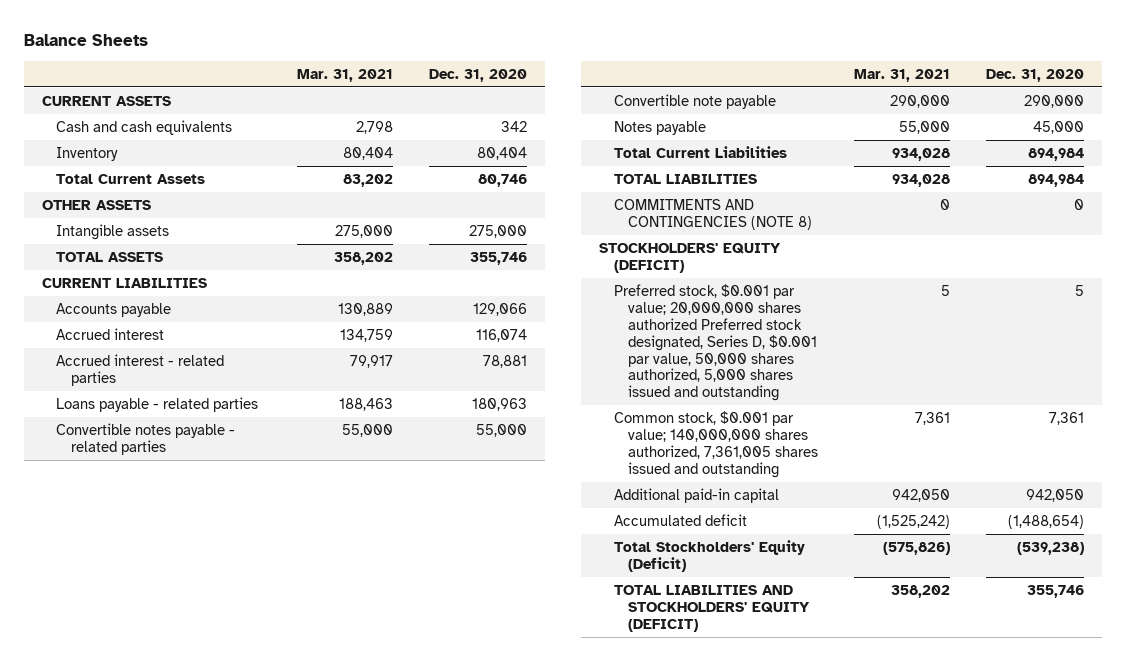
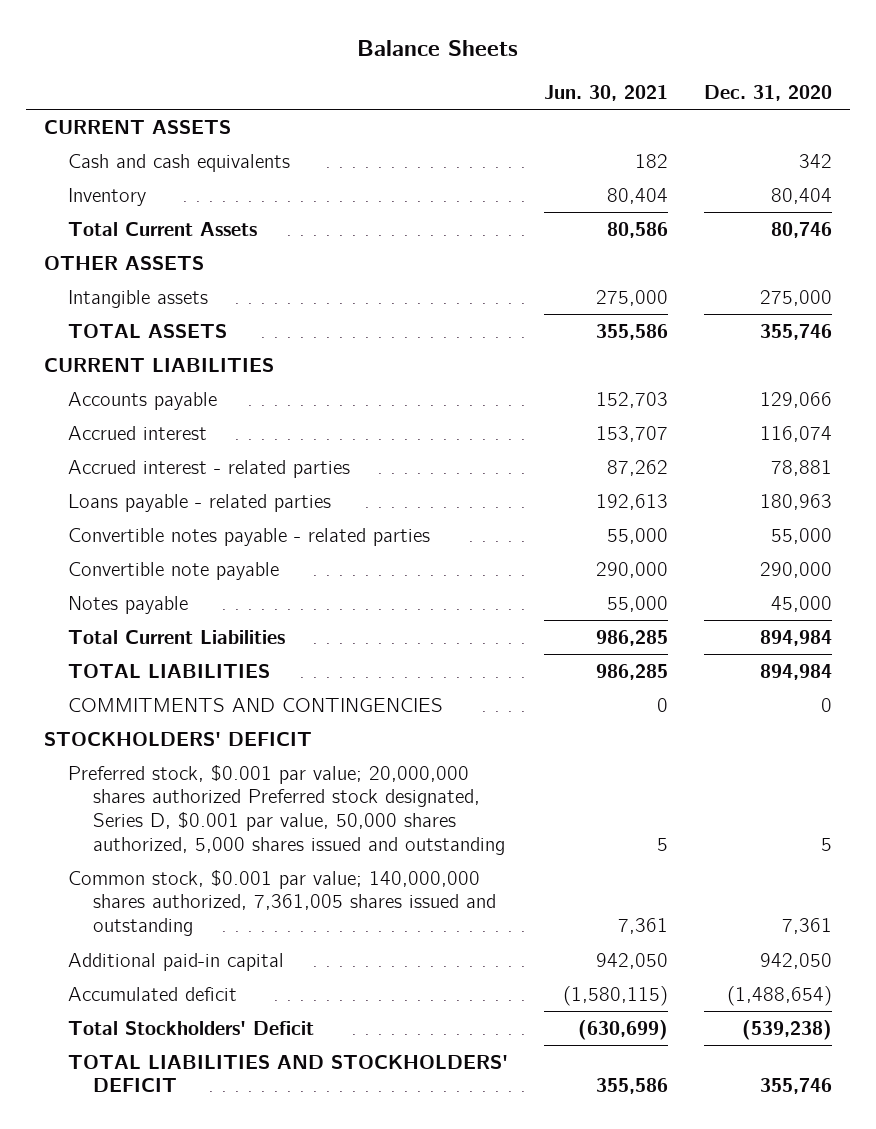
[296,68,393,82] Mar. 31, 2021 -> none
none -> [544,85,669,102] Jun. 30, 2021
[613,199,813,230] COMMITMENTS AND CONTINGENCIES (NOTE 8) -> [68,697,444,712] COMMITMENTS AND CONTINGENCIES
[599,243,782,273] STOCKHOLDERS' EQUITY (DEFICIT) -> [43,731,312,746] STOCKHOLDERS' DEFICIT
[613,540,805,572] Total Stockholders' Equity (Deficit) -> [68,1020,315,1035] Total Stockholders' Deficit
[613,585,811,632] TOTAL LIABILITIES AND STOCKHOLDERS' EQUITY (DEFICIT) -> [68,1054,509,1093] TOTAL LIABILITIES AND STOCKHOLDERS' DEFICIT

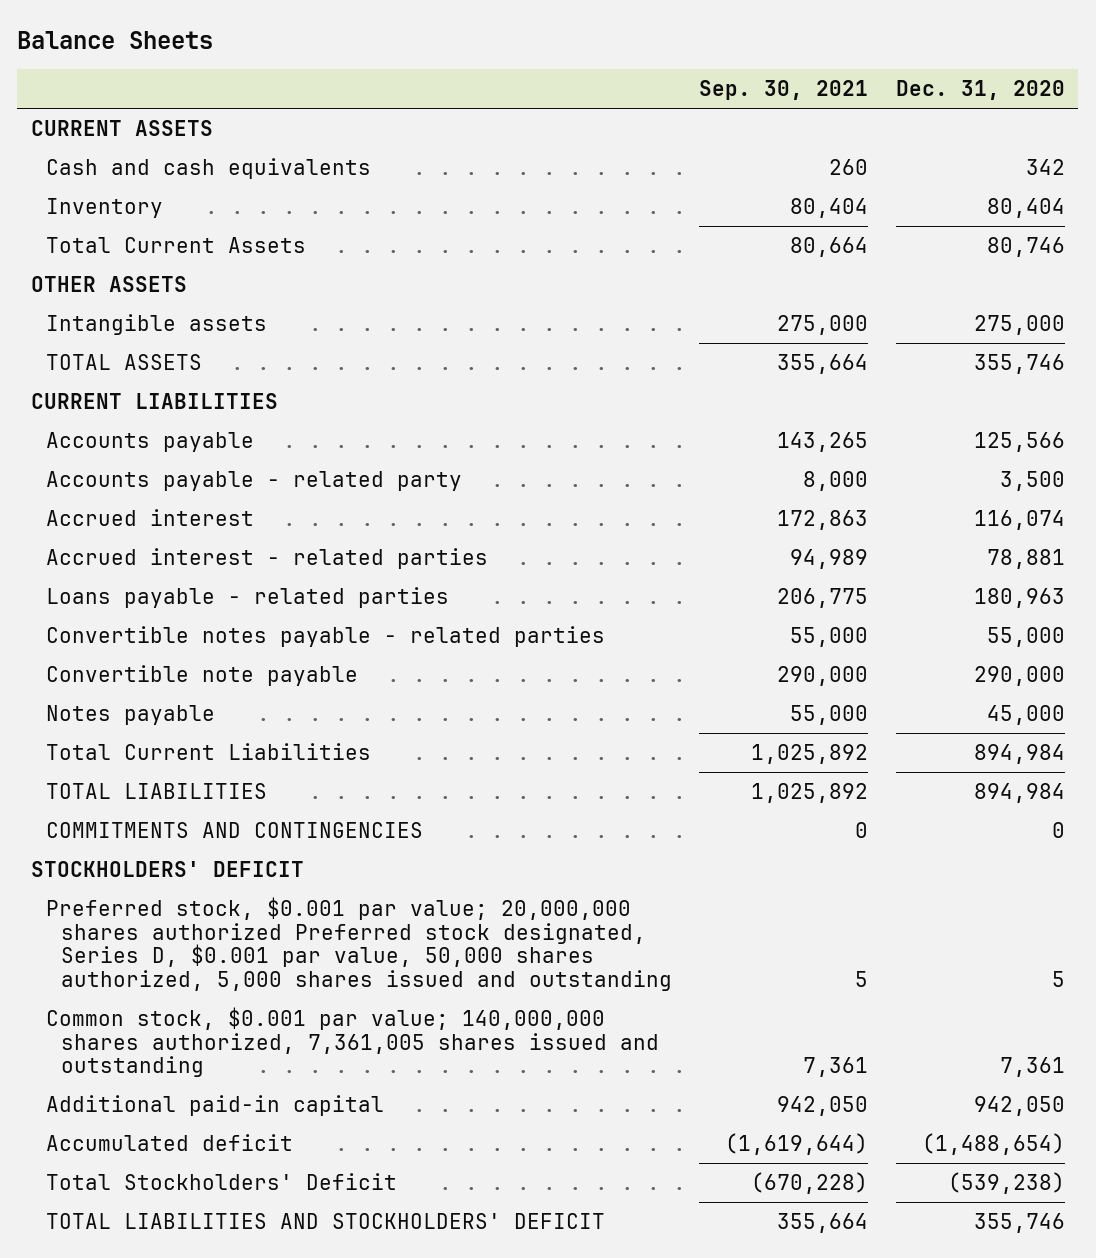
[544,85,669,102] Jun. 30, 2021 -> none
none -> [699,80,869,101] Sep. 30, 2021
[760,391,833,408] 129,066 -> [973,431,1065,452] 125,566
none -> [46,470,463,491] Accounts payable - related party

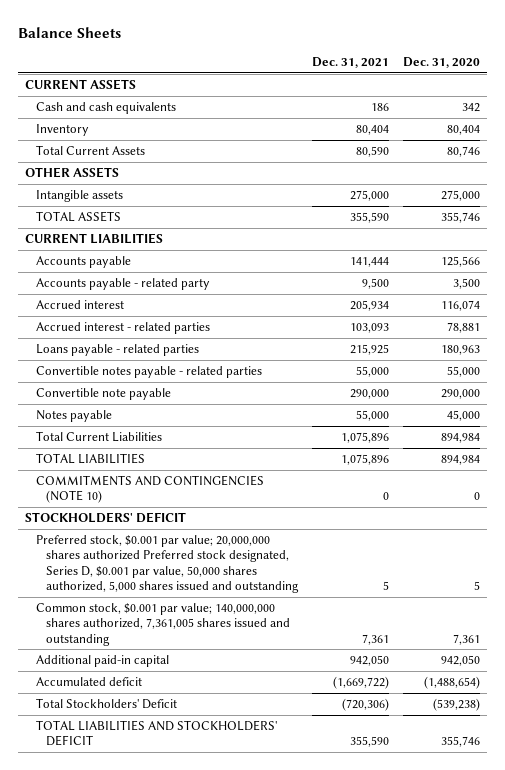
[699,80,869,101] Sep. 30, 2021 -> none
none -> [312,57,390,69] Dec. 31, 2021
[46,821,424,838] COMMITMENTS AND CONTINGENCIES -> [35,475,264,504] COMMITMENTS AND CONTINGENCIES (NOTE 10)

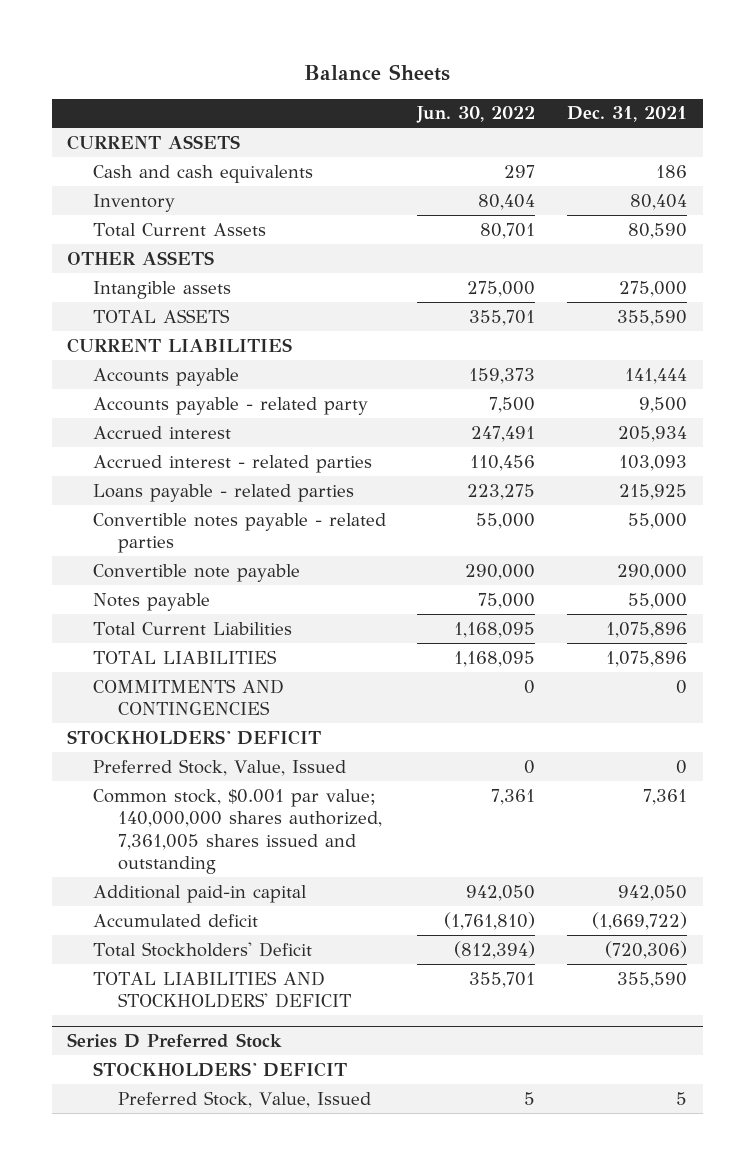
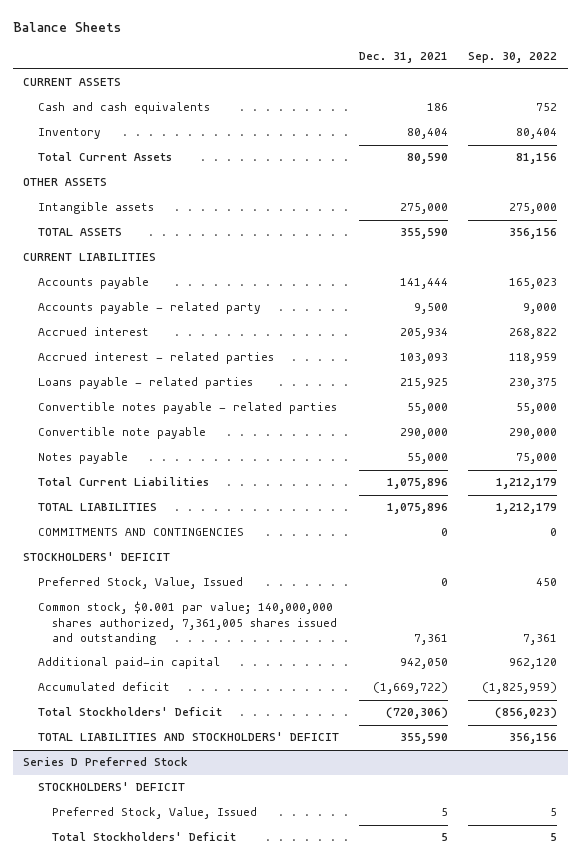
[416,106,536,124] Jun. 30, 2022 -> none
none -> [468,52,558,64] Sep. 30, 2022
none -> [52,832,237,842] Total Stockholders' Deficit

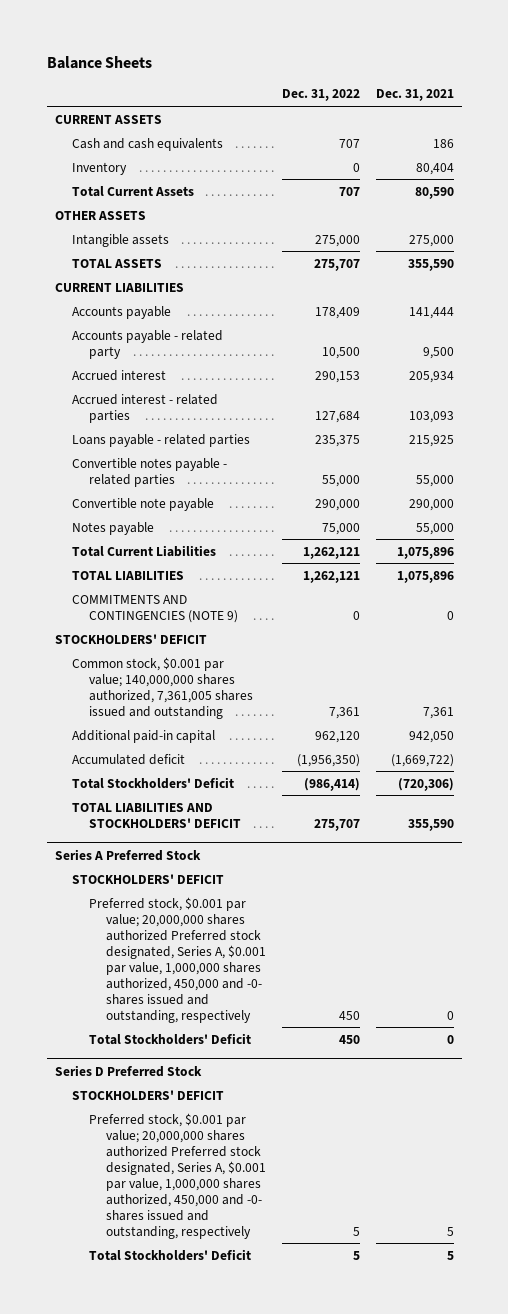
[468,52,558,64] Sep. 30, 2022 -> none
none -> [281,89,360,102] Dec. 31, 2022
[37,528,244,537] COMMITMENTS AND CONTINGENCIES -> [71,594,238,623] COMMITMENTS AND CONTINGENCIES (NOTE 9)
[37,577,243,590] Preferred Stock, Value, Issued -> none
none -> [54,848,201,861] Series A Preferred Stock
none -> [71,873,224,884] STOCKHOLDERS' DEFICIT
none -> [88,896,267,1023] Preferred stock, $0.001 par value; 20,000,000 shares authorized Preferred stock designated, Series A, $0.001 par value, 1,000,000 shares authorized, 450,000 and -0- shares issued and outstanding, respectively
none -> [88,1032,251,1045] Total Stockholders' Deficit
[52,807,258,820] Preferred Stock, Value, Issued -> [88,1112,267,1239] Preferred stock, $0.001 par value; 20,000,000 shares authorized Preferred stock designated, Series A, $0.001 par value, 1,000,000 shares authorized, 450,000 and -0- shares issued and outstanding, respectively

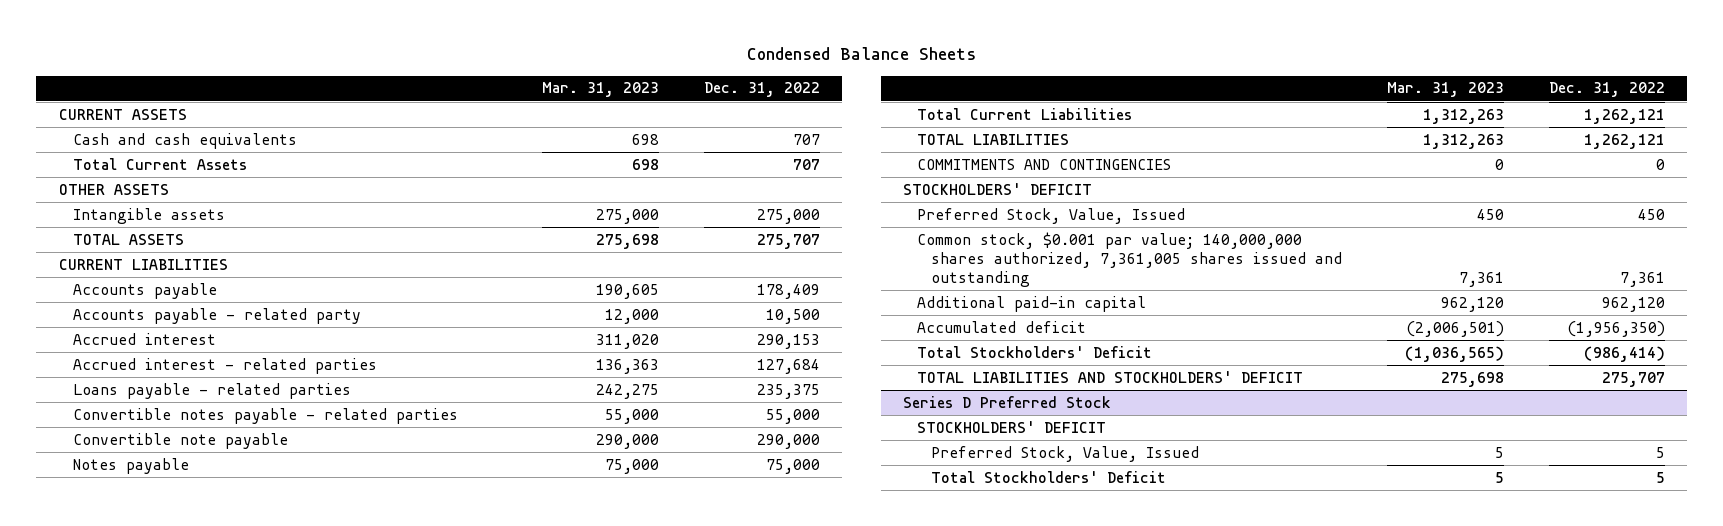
[46,56,152,70] Balance Sheets -> [746,47,976,61] Condensed Balance Sheets
[375,89,454,102] Dec. 31, 2021 -> none
none -> [542,82,660,98] Mar. 31, 2023
[71,161,127,175] Inventory -> none
[71,594,238,623] COMMITMENTS AND CONTINGENCIES (NOTE 9) -> [917,158,1172,170] COMMITMENTS AND CONTINGENCIES
none -> [917,207,1186,224] Preferred Stock, Value, Issued
[54,848,201,861] Series A Preferred Stock -> none
[71,873,224,884] STOCKHOLDERS' DEFICIT -> none
[88,896,267,1023] Preferred stock, $0.001 par value; 20,000,000 shares authorized Preferred stock designated, Series A, $0.001 par value, 1,000,000 shares authorized, 450,000 and -0- shares issued and outstanding, respectively -> none
[88,1032,251,1045] Total Stockholders' Deficit -> none
[88,1112,267,1239] Preferred stock, $0.001 par value; 20,000,000 shares authorized Preferred stock designated, Series A, $0.001 par value, 1,000,000 shares authorized, 450,000 and -0- shares issued and outstanding, respectively -> [930,445,1199,462] Preferred Stock, Value, Issued

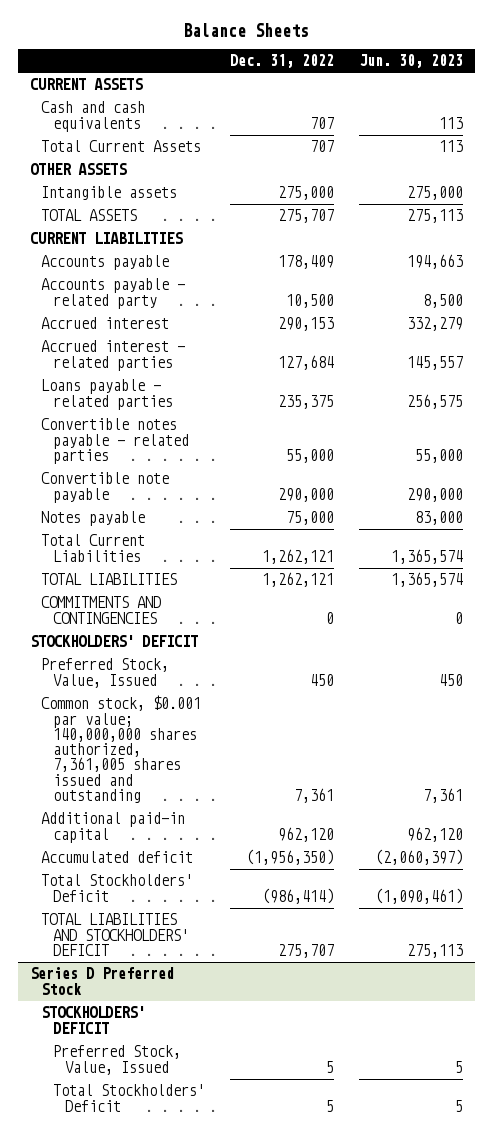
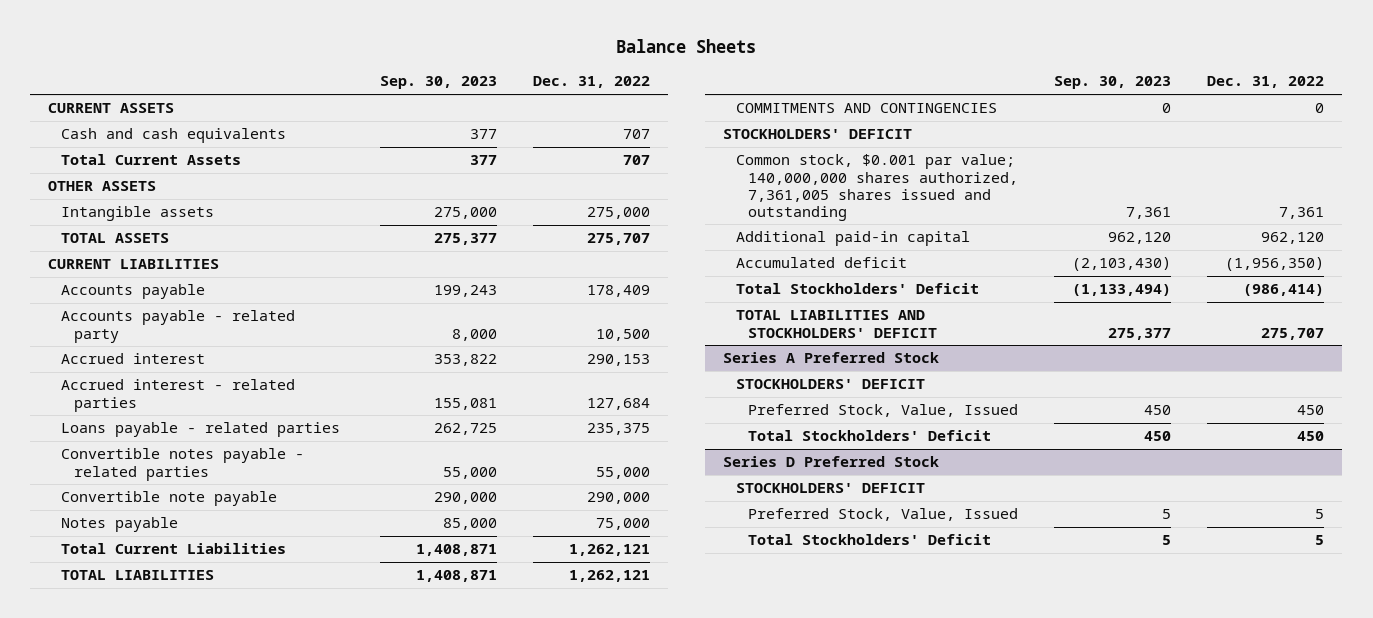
[358,54,463,69] Jun. 30, 2023 -> none
none -> [379,76,497,90] Sep. 30, 2023
[41,658,170,688] Preferred Stock, Value, Issued -> none
none -> [722,352,939,364] Series A Preferred Stock
none -> [735,379,925,390] STOCKHOLDERS' DEFICIT
none -> [748,404,1019,418] Preferred Stock, Value, Issued
none -> [748,430,992,442] Total Stockholders' Deficit

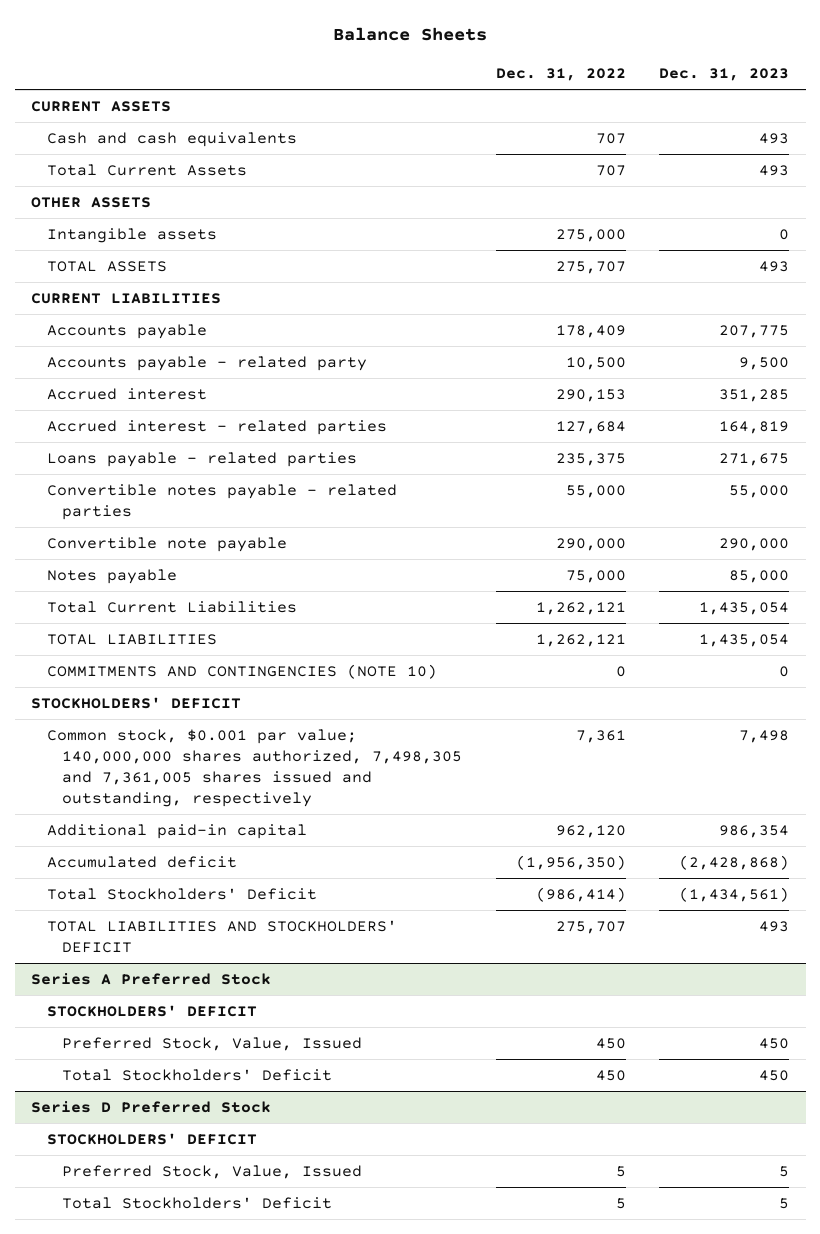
[379,76,497,90] Sep. 30, 2023 -> none
none -> [659,68,790,82] Dec. 31, 2023
[735,103,997,114] COMMITMENTS AND CONTINGENCIES -> [46,664,437,680] COMMITMENTS AND CONTINGENCIES (NOTE 10)
[735,154,1019,221] Common stock, $0.001 par value; 140,000,000 shares authorized, 7,361,005 shares issued and outstanding -> [46,729,463,807] Common stock, $0.001 par value; 140,000,000 shares authorized, 7,498,305 and 7,361,005 shares issued and outstanding, respectively

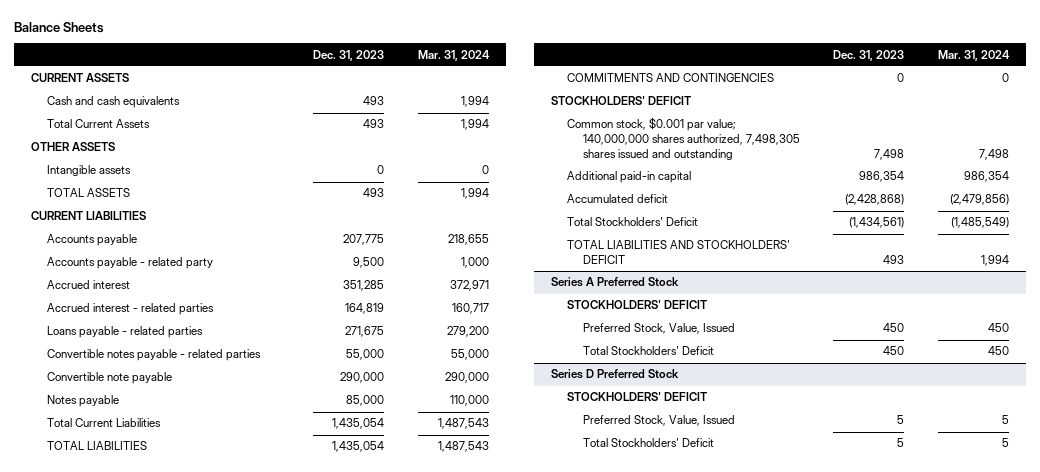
[495,68,626,82] Dec. 31, 2022 -> none
none -> [418,49,491,61] Mar. 31, 2024
[46,664,437,680] COMMITMENTS AND CONTINGENCIES (NOTE 10) -> [566,73,774,83] COMMITMENTS AND CONTINGENCIES
[46,729,463,807] Common stock, $0.001 par value; 140,000,000 shares authorized, 7,498,305 and 7,361,005 shares issued and outstanding, respectively -> [566,117,800,160] Common stock, $0.001 par value; 140,000,000 shares authorized, 7,498,305 shares issued and outstanding

